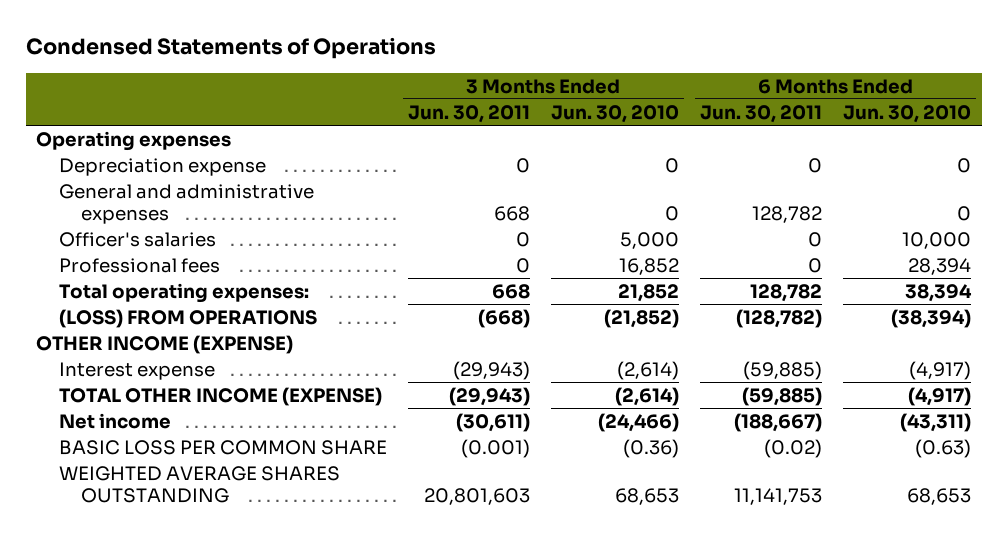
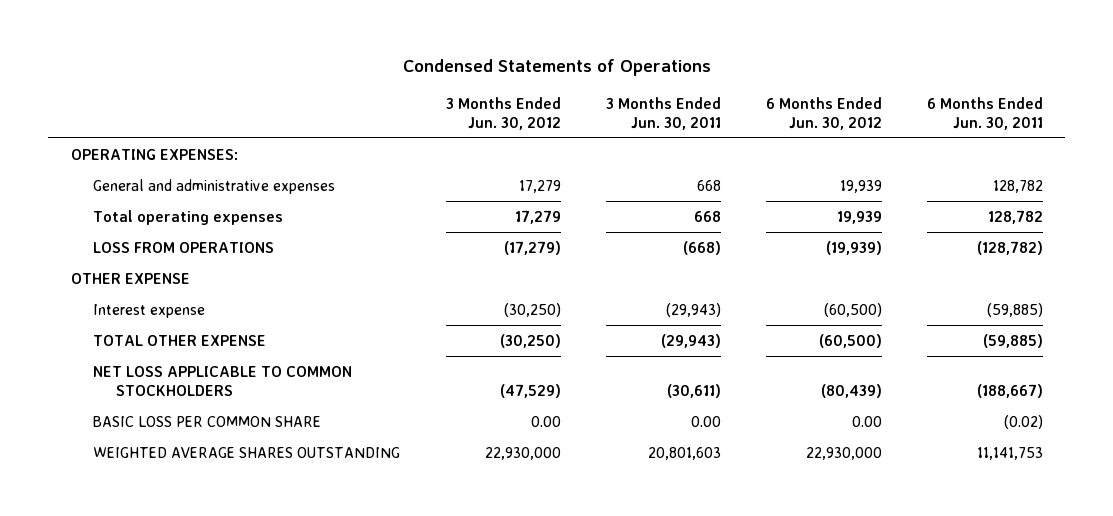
[550,104,679,123] Jun. 30, 2010 -> none
[843,104,972,123] Jun. 30, 2010 -> none
none -> [445,96,561,130] 3 Months Ended Jun. 30, 2012
none -> [765,96,882,130] 6 Months Ended Jun. 30, 2012
[58,157,266,176] Depreciation expense -> none
[36,130,232,151] Operating expenses -> [70,148,238,160] OPERATING EXPENSES:
[58,231,216,247] Officer's salaries -> none
[58,257,220,273] Professional fees -> none
[58,282,309,303] Total operating expenses: -> [93,209,284,225] Total operating expenses
[58,308,317,328] (LOSS) FROM OPERATIONS -> [93,241,275,253] LOSS FROM OPERATIONS
[36,334,294,354] OTHER INCOME (EXPENSE) -> [70,272,190,284] OTHER EXPENSE
[58,386,382,406] TOTAL OTHER INCOME (EXPENSE) -> [93,334,267,346] TOTAL OTHER EXPENSE
[58,412,171,429] Net income -> [93,365,353,396] NET LOSS APPLICABLE TO COMMON STOCKHOLDERS
[460,438,530,458] (0.001) -> [690,415,721,427] 0.00

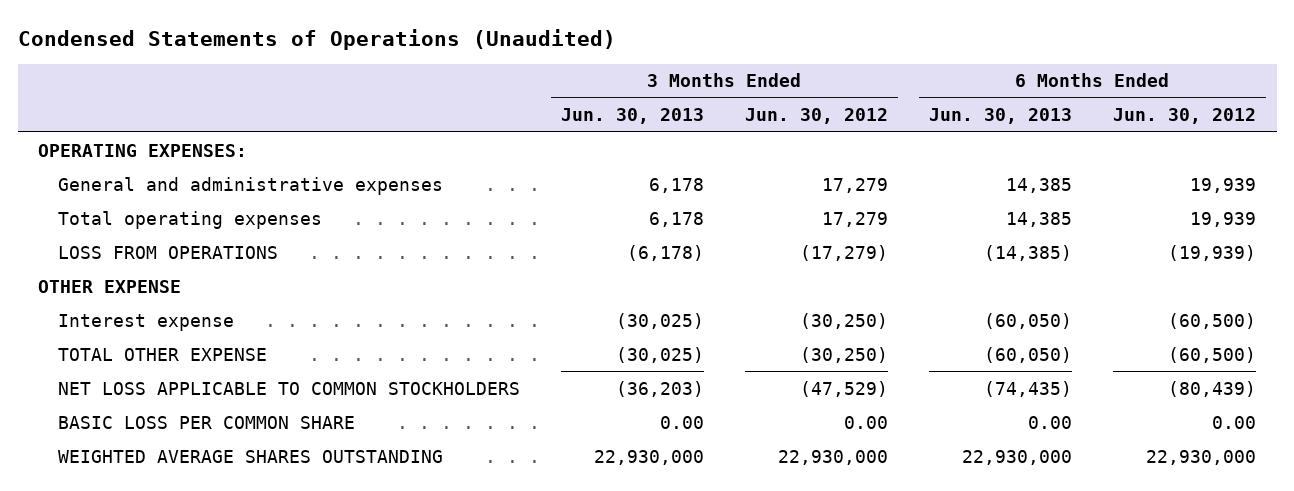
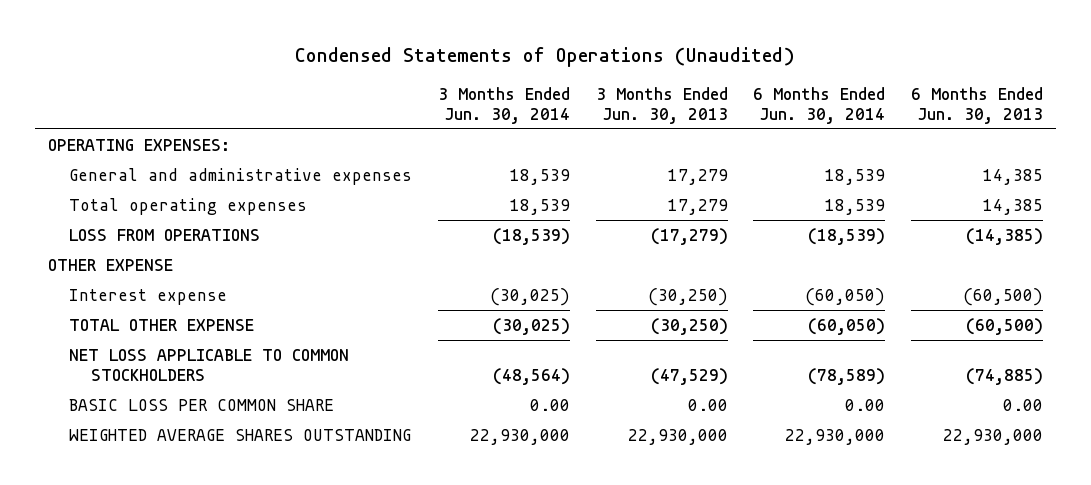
[744,108,888,125] Jun. 30, 2012 -> none
[1113,108,1257,125] Jun. 30, 2012 -> none
none -> [437,86,570,125] 3 Months Ended Jun. 30, 2014
none -> [753,86,886,125] 6 Months Ended Jun. 30, 2014
[648,177,704,193] 6,178 -> [667,168,728,185] 17,279
[648,211,704,227] 6,178 -> [667,198,728,215] 17,279
[626,244,704,261] (6,178) -> [650,227,728,245] (17,279)
[615,312,704,329] (30,025) -> [647,287,728,306] (30,250)
[983,312,1072,329] (60,050) -> [962,287,1043,306] (60,500)
[615,346,704,363] (30,025) -> [650,317,728,335] (30,250)
[983,346,1072,363] (60,050) -> [965,317,1043,335] (60,500)
[615,380,704,397] (36,203) -> [650,367,728,385] (47,529)
[983,380,1072,397] (74,435) -> [965,367,1043,385] (74,885)

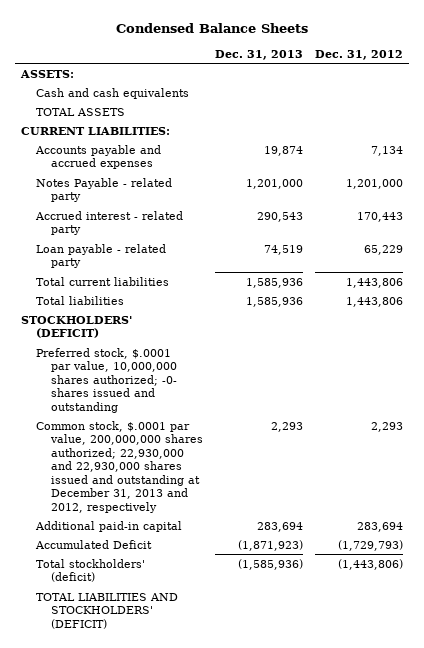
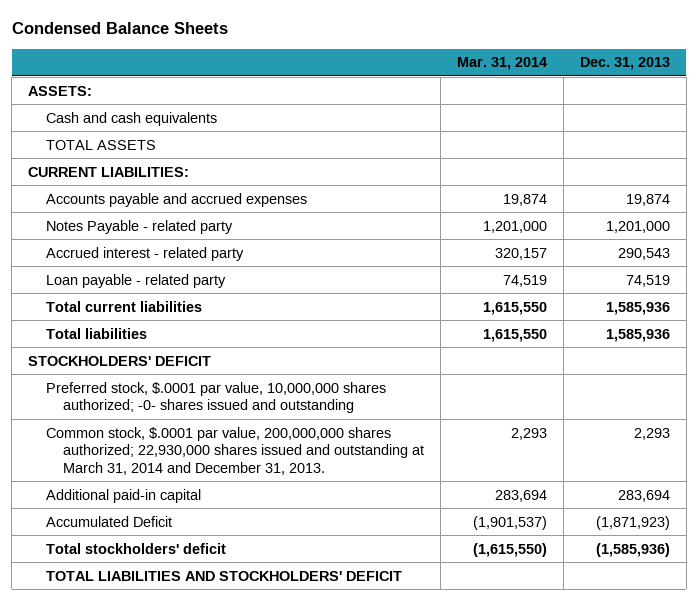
[314,49,403,60] Dec. 31, 2012 -> none
none -> [456,57,547,71] Mar. 31, 2014
[21,315,133,339] STOCKHOLDERS' (DEFICIT) -> [28,355,212,366] STOCKHOLDERS' DEFICIT
[35,420,203,513] Common stock, $.0001 par value, 200,000,000 shares authorized; 22,930,000 and 22,930,000 shares issued and outstanding at December 31, 2013 and 2012, respectively -> [45,426,425,475] Common stock, $.0001 par value, 200,000,000 shares authorized; 22,930,000 shares issued and outstanding at March 31, 2014 and December 31, 2013.
[35,558,145,583] Total stockholders' (deficit) -> [45,542,226,554] Total stockholders' deficit
[35,592,178,629] TOTAL LIABILITIES AND STOCKHOLDERS' (DEFICIT) -> [45,570,402,581] TOTAL LIABILITIES AND STOCKHOLDERS' DEFICIT

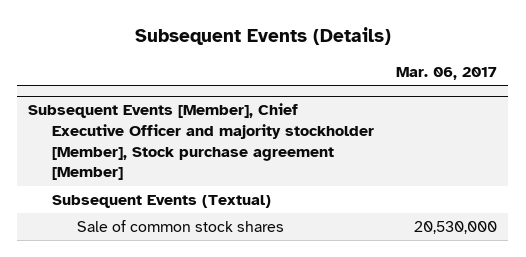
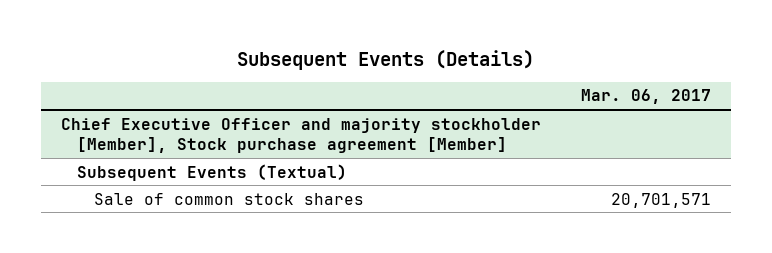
[28,103,375,181] Subsequent Events [Member], Chief Executive Officer and majority stockholder [Member], Stock purchase agreement [Member] -> [60,117,541,154] Chief Executive Officer and majority stockholder [Member], Stock purchase agreement [Member]
[414,221,498,235] 20,530,000 -> [610,192,711,208] 20,701,571

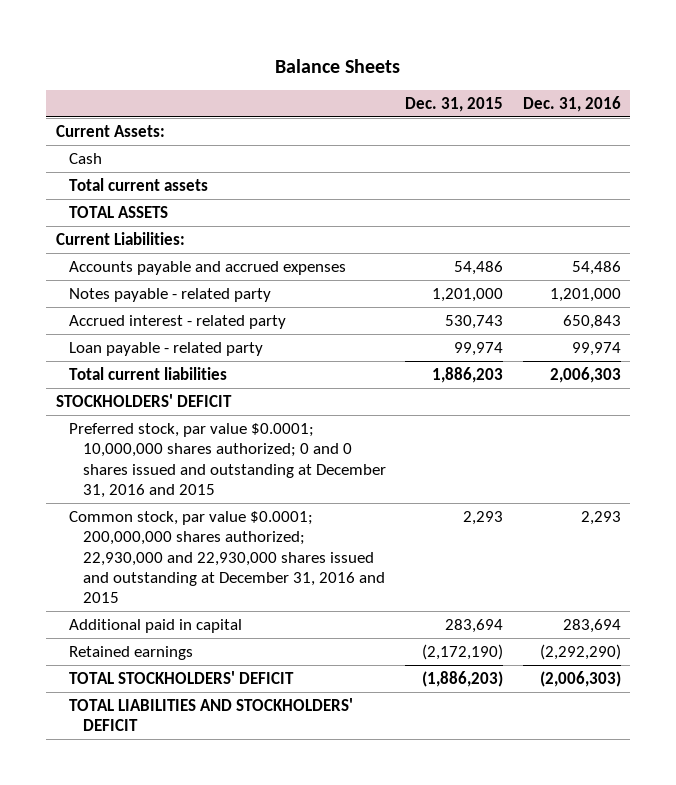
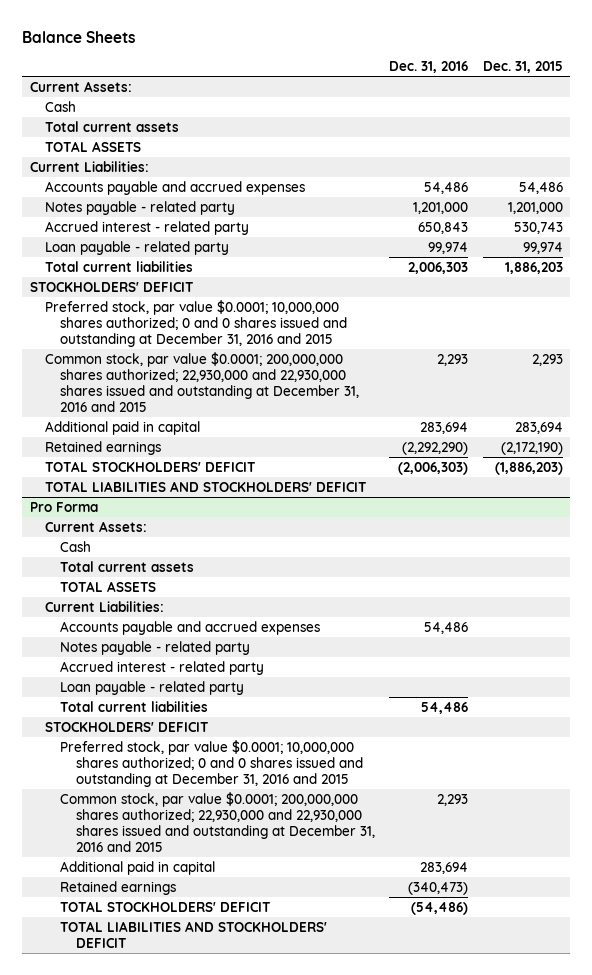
none -> [29,501,98,512] Pro Forma
none -> [44,520,147,532] Current Assets:
none -> [60,540,92,552] Cash
none -> [60,560,195,572] Total current assets
none -> [60,580,157,592] TOTAL ASSETS
none -> [44,600,164,612] Current Liabilities:
none -> [60,620,321,635] Accounts payable and accrued expenses
none -> [60,640,251,655] Notes payable - related party
none -> [60,660,265,675] Accrued interest - related party
none -> [60,680,245,695] Loan payable - related party
none -> [60,700,209,712] Total current liabilities
none -> [44,721,209,732] STOCKHOLDERS' DEFICIT
none -> [60,739,363,787] Preferred stock, par value $0.0001; 10,000,000 shares authorized; 0 and 0 shares issued and outstanding at December 31, 2016 and 2015
none -> [60,791,375,852] Common stock, par value $0.0001; 200,000,000 shares authorized; 22,930,000 and 22,930,000 shares issued and outstanding at December 31, 2016 and 2015
none -> [60,860,216,875] Additional paid in capital
none -> [60,880,177,895] Retained earnings
none -> [60,900,272,912] TOTAL STOCKHOLDERS' DEFICIT
none -> [60,920,328,948] TOTAL LIABILITIES AND STOCKHOLDERS' DEFICIT

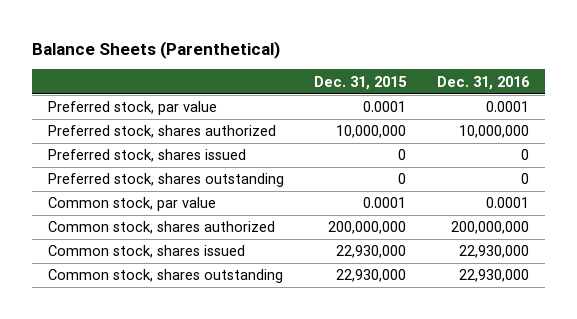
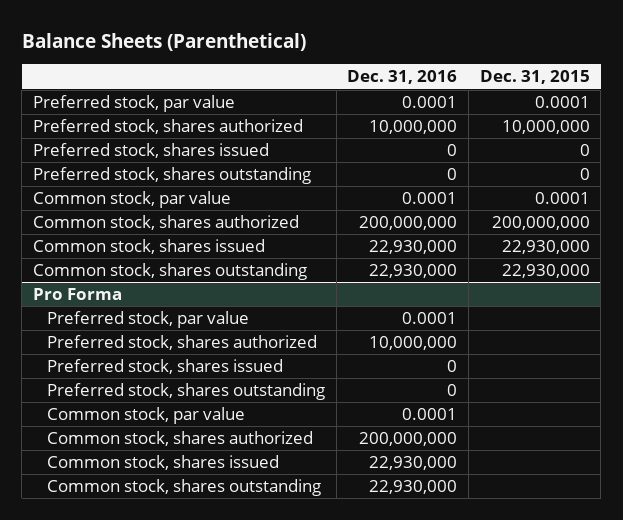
none -> [32,287,122,300] Pro Forma
none -> [47,310,250,328] Preferred stock, par value
none -> [47,334,318,350] Preferred stock, shares authorized
none -> [47,358,284,374] Preferred stock, shares issued
none -> [47,382,326,400] Preferred stock, shares outstanding
none -> [47,406,246,424] Common stock, par value
none -> [47,430,314,446] Common stock, shares authorized
none -> [47,454,280,470] Common stock, shares issued
none -> [47,478,322,496] Common stock, shares outstanding

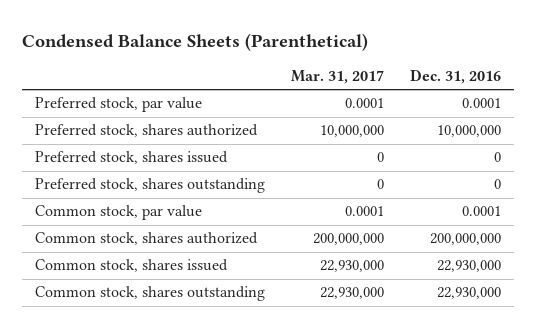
[21,32,306,51] Balance Sheets (Parenthetical) -> [21,32,368,51] Condensed Balance Sheets (Parenthetical)
[479,70,590,85] Dec. 31, 2015 -> none
none -> [290,70,384,85] Mar. 31, 2017
[32,287,122,300] Pro Forma -> none
[47,310,250,328] Preferred stock, par value -> none
[47,334,318,350] Preferred stock, shares authorized -> none
[47,358,284,374] Preferred stock, shares issued -> none
[47,382,326,400] Preferred stock, shares outstanding -> none
[47,406,246,424] Common stock, par value -> none
[47,430,314,446] Common stock, shares authorized -> none
[47,454,280,470] Common stock, shares issued -> none
[47,478,322,496] Common stock, shares outstanding -> none

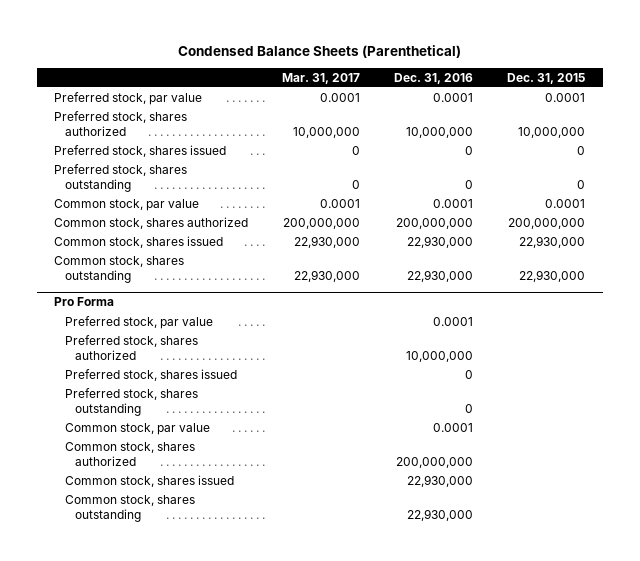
none -> [507,72,586,84] Dec. 31, 2015
none -> [54,297,115,307] Pro Forma
none -> [64,316,213,330] Preferred stock, par value
none -> [64,335,198,360] Preferred stock, shares authorized
none -> [64,369,237,382] Preferred stock, shares issued
none -> [64,388,198,416] Preferred stock, shares outstanding
none -> [64,423,210,436] Common stock, par value
none -> [64,442,195,466] Common stock, shares authorized
none -> [64,475,234,488] Common stock, shares issued
none -> [64,495,195,522] Common stock, shares outstanding

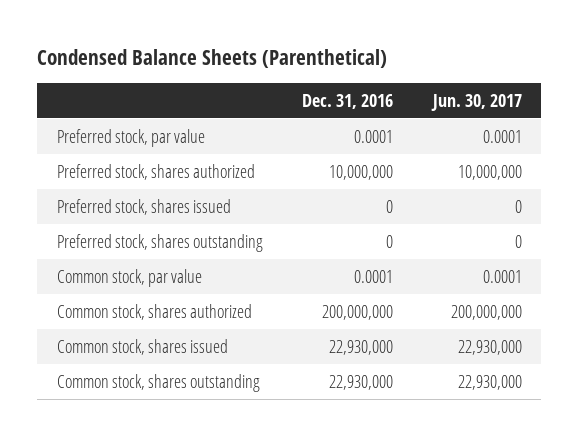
[282,72,361,84] Mar. 31, 2017 -> none
[507,72,586,84] Dec. 31, 2015 -> none
none -> [430,93,522,111] Jun. 30, 2017
[54,297,115,307] Pro Forma -> none
[64,316,213,330] Preferred stock, par value -> none
[64,335,198,360] Preferred stock, shares authorized -> none
[64,369,237,382] Preferred stock, shares issued -> none
[64,388,198,416] Preferred stock, shares outstanding -> none
[64,423,210,436] Common stock, par value -> none
[64,442,195,466] Common stock, shares authorized -> none
[64,475,234,488] Common stock, shares issued -> none
[64,495,195,522] Common stock, shares outstanding -> none

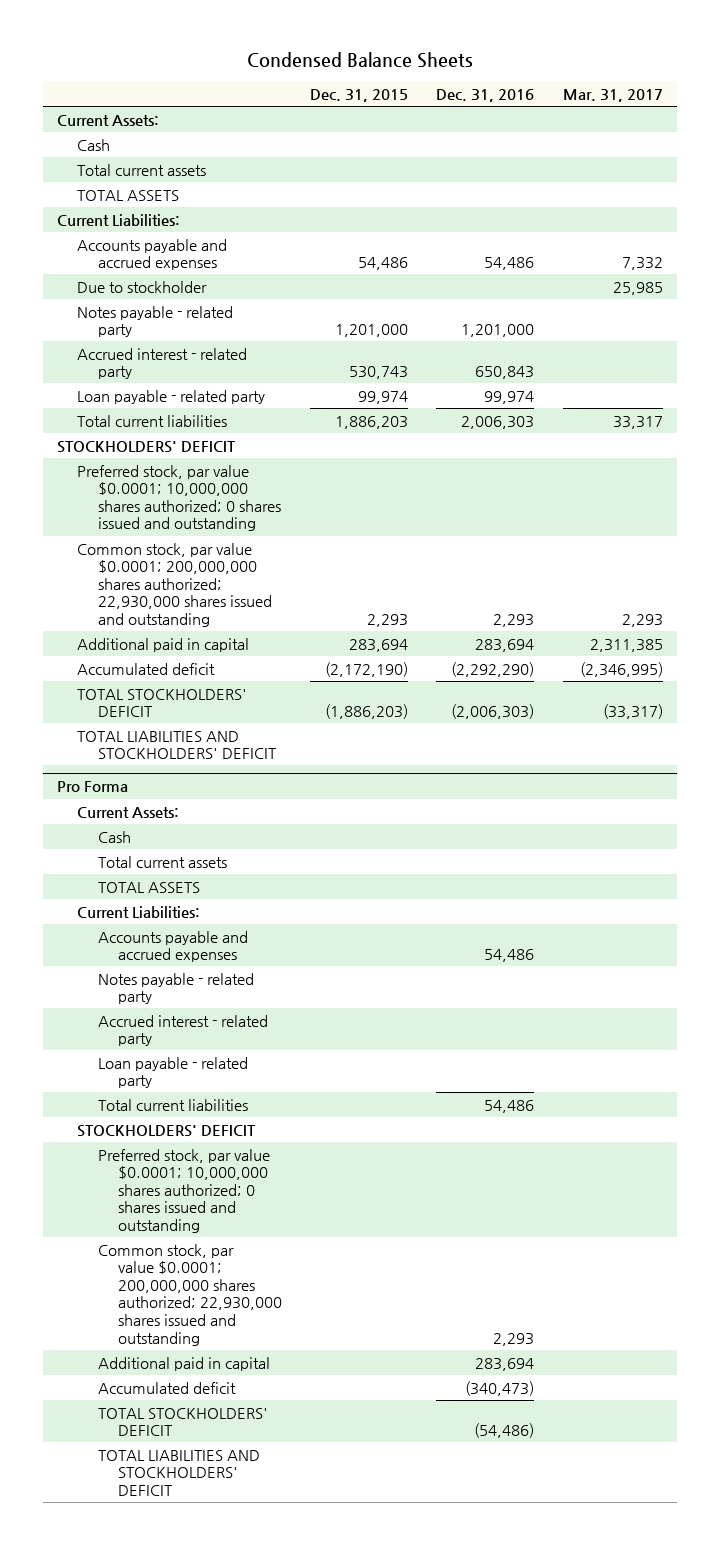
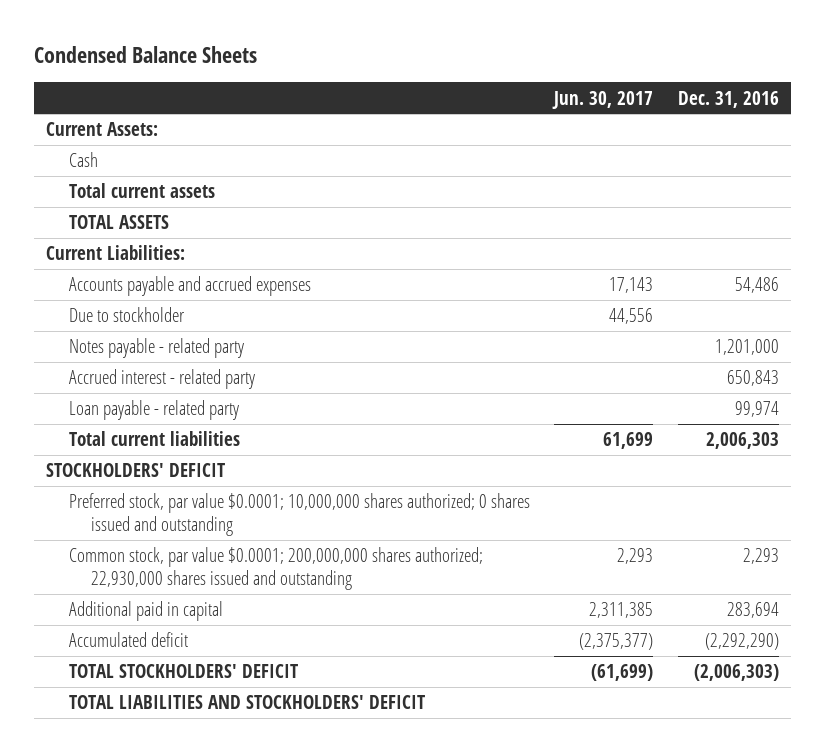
[310,89,409,103] Dec. 31, 2015 -> none
[562,89,663,103] Mar. 31, 2017 -> none
none -> [552,90,654,109] Jun. 30, 2017
[56,781,128,793] Pro Forma -> none
[77,806,180,818] Current Assets: -> none
[97,830,131,843] Cash -> none
[97,855,227,868] Total current assets -> none
[97,881,200,893] TOTAL ASSETS -> none
[77,905,201,918] Current Liabilities: -> none
[97,930,248,963] Accounts payable and accrued expenses -> none
[97,972,254,1005] Notes payable - related party -> none
[97,1014,268,1047] Accrued interest - related party -> none
[97,1056,248,1089] Loan payable - related party -> none
[97,1098,248,1111] Total current liabilities -> none
[77,1124,257,1137] STOCKHOLDERS' DEFICIT -> none
[97,1148,270,1234] Preferred stock, par value $0.0001; 10,000,000 shares authorized; 0 shares issued and outstanding -> none
[97,1243,283,1346] Common stock, par value $0.0001; 200,000,000 shares authorized; 22,930,000 shares issued and outstanding -> none
[97,1356,270,1371] Additional paid in capital -> none
[97,1381,236,1394] Accumulated deficit -> none
[97,1407,268,1437] TOTAL STOCKHOLDERS' DEFICIT -> none
[97,1449,260,1496] TOTAL LIABILITIES AND STOCKHOLDERS' DEFICIT -> none

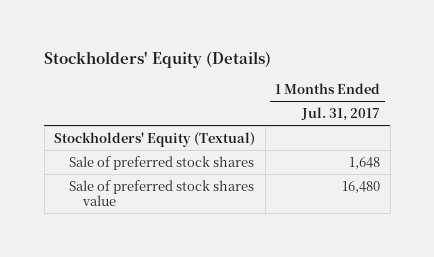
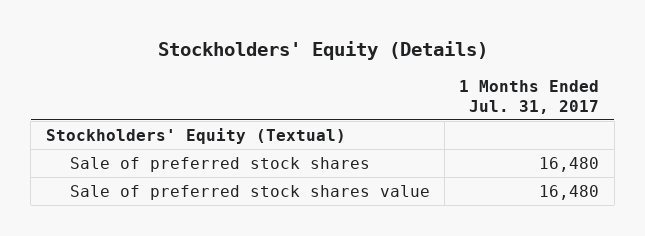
[349,156,381,169] 1,648 -> [539,156,600,172] 16,480

